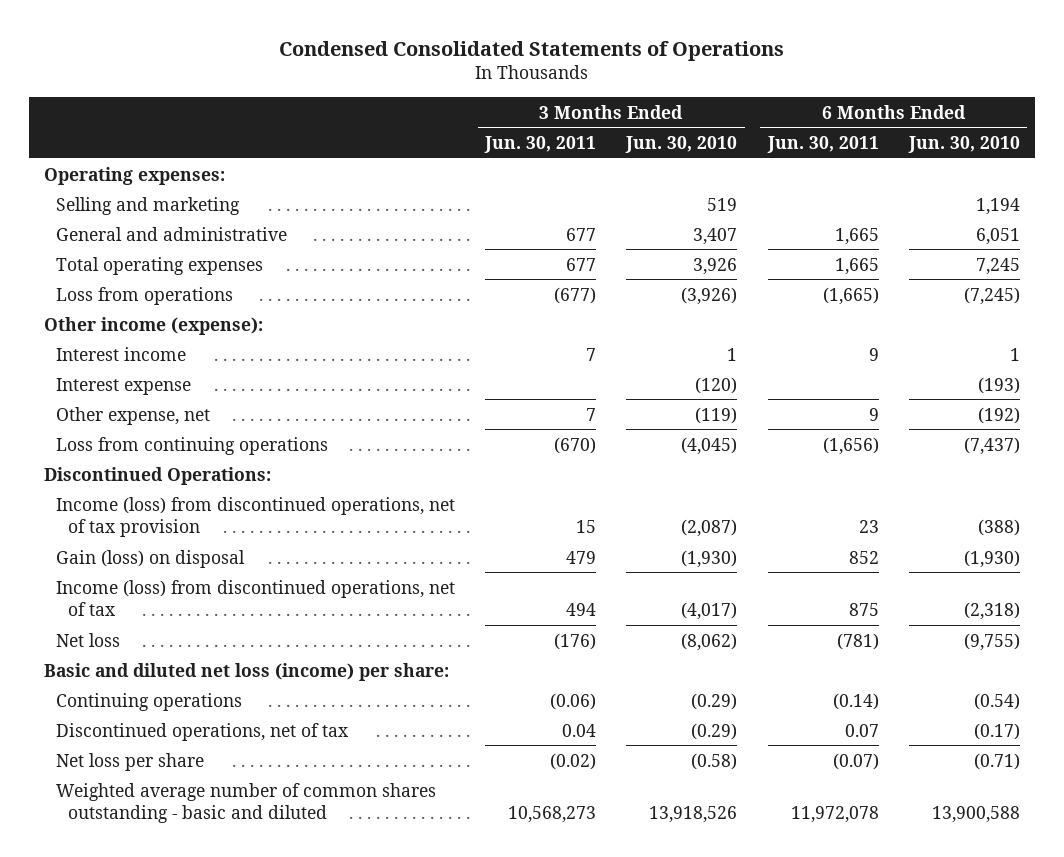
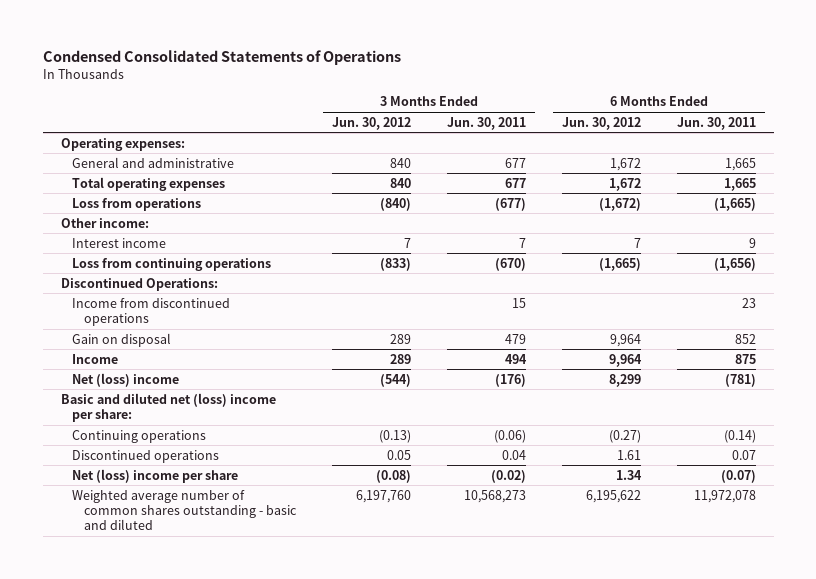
[625,135,738,153] Jun. 30, 2010 -> none
[907,135,1020,153] Jun. 30, 2010 -> none
none -> [331,116,411,130] Jun. 30, 2012
none -> [561,116,641,130] Jun. 30, 2012
[56,196,241,215] Selling and marketing -> none
[43,316,263,335] Other income (expense): -> [60,217,149,228] Other income:
[56,377,192,395] Interest expense -> none
[56,406,211,425] Other expense, net -> none
[56,496,456,538] Income (loss) from discontinued operations, net of tax provision -> [72,297,231,327] Income from discontinued operations
[56,549,246,568] Gain (loss) on disposal -> [72,332,172,347] Gain on disposal
[56,579,456,617] Income (loss) from discontinued operations, net of tax -> [72,353,119,364] Income
[56,632,121,647] Net loss -> [72,372,180,387] Net (loss) income
[43,662,449,681] Basic and diluted net loss (income) per share: -> [60,392,276,423] Basic and diluted net (loss) income per share:
[56,722,350,741] Discontinued operations, net of tax -> [72,449,220,463] Discontinued operations
[56,752,205,771] Net loss per share -> [72,468,239,483] Net (loss) income per share

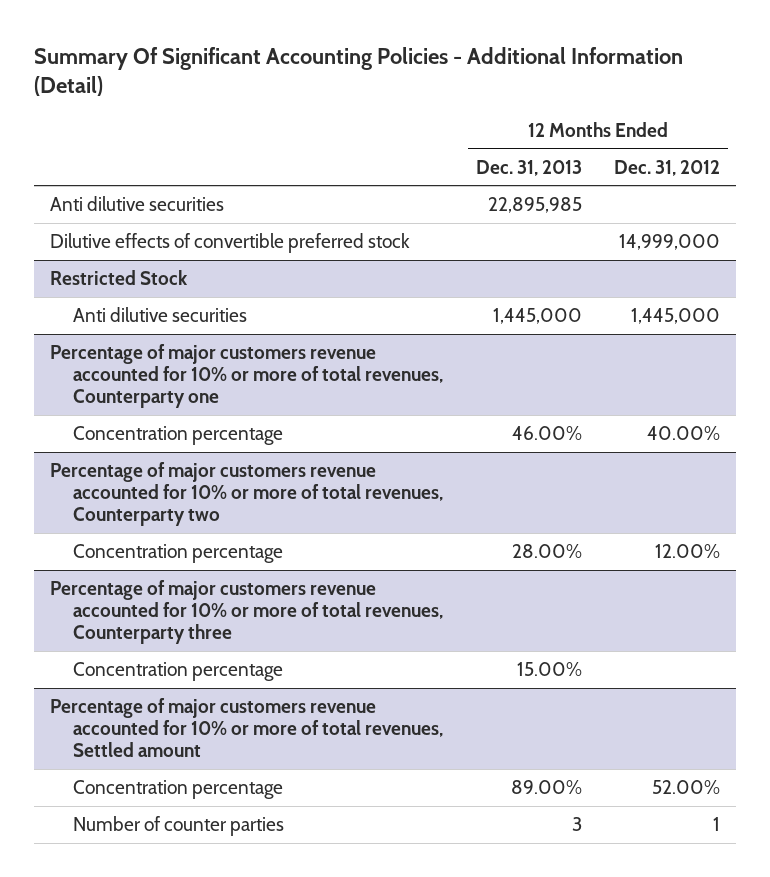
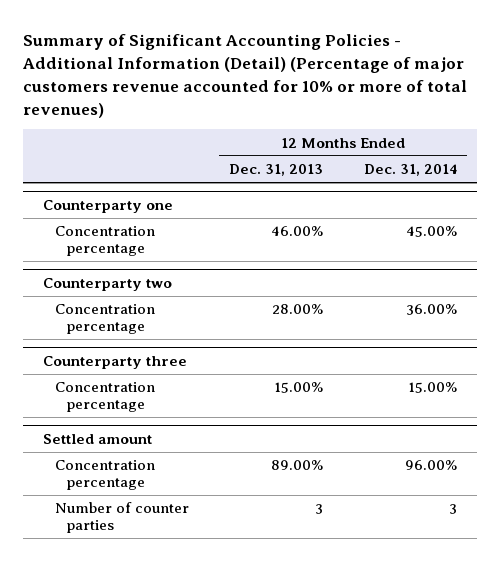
[34,46,684,97] Summary Of Significant Accounting Policies - Additional Information (Detail) -> [21,33,467,118] Summary of Significant Accounting Policies - Additional Information (Detail) (Percentage of major customers revenue accounted for 10% or more of total revenues)
[613,159,720,176] Dec. 31, 2012 -> none
none -> [363,164,457,177] Dec. 31, 2014
[50,195,225,211] Anti dilutive securities -> none
[50,232,411,253] Dilutive effects of convertible preferred stock -> none
[50,269,189,285] Restricted Stock -> none
[73,306,248,322] Anti dilutive securities -> none
[50,343,444,409] Percentage of major customers revenue accounted for 10% or more of total revenues, Counterparty one -> none
none -> [42,199,173,213] Counterparty one
[50,461,444,527] Percentage of major customers revenue accounted for 10% or more of total revenues, Counterparty two -> none
none -> [42,277,172,291] Counterparty two
[50,579,444,645] Percentage of major customers revenue accounted for 10% or more of total revenues, Counterparty three -> none
none -> [42,355,187,369] Counterparty three
[50,697,444,758] Percentage of major customers revenue accounted for 10% or more of total revenues, Settled amount -> none
none -> [42,433,152,444] Settled amount

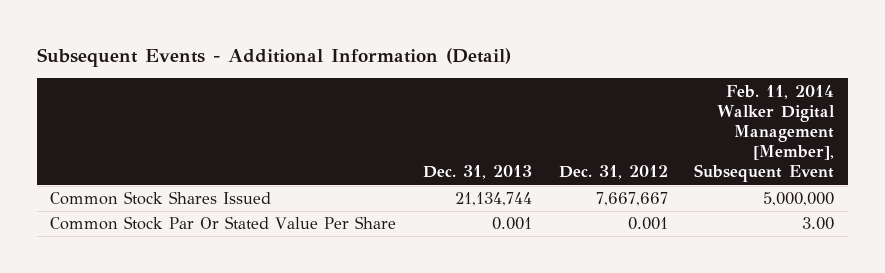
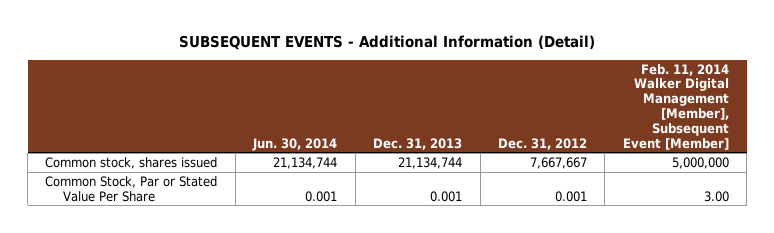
[36,48,511,68] Subsequent Events - Additional Information (Detail) -> [179,35,596,51] SUBSEQUENT EVENTS - Additional Information (Detail)
[694,84,836,183] Feb. 11, 2014 Walker Digital Management [Member], Subsequent Event -> none
none -> [252,137,338,151] Jun. 30, 2014
none -> [622,63,729,150] Feb. 11, 2014 Walker Digital Management [Member], Subsequent Event [Member]
[50,191,272,206] Common Stock Shares Issued -> [45,156,218,169] Common stock, shares issued
[50,216,397,231] Common Stock Par Or Stated Value Per Share -> [45,175,218,202] Common Stock, Par or Stated Value Per Share

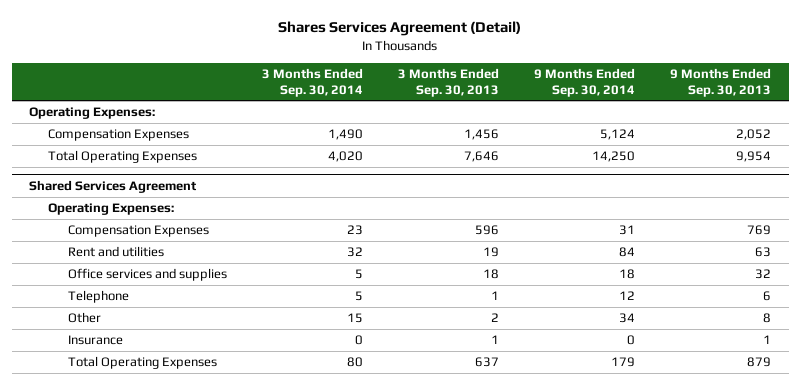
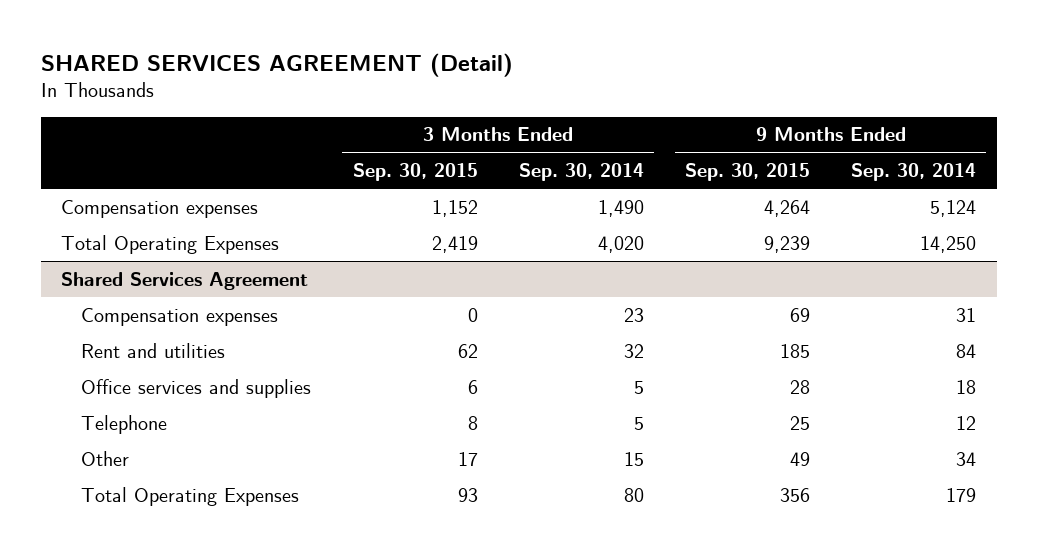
[278,20,522,36] Shares Services Agreement (Detail) -> [40,53,513,78] SHARED SERVICES AGREEMENT (Detail)
[398,67,500,97] 3 Months Ended Sep. 30, 2013 -> none
[670,67,772,97] 9 Months Ended Sep. 30, 2013 -> none
none -> [352,163,478,182] Sep. 30, 2015
none -> [684,163,810,182] Sep. 30, 2015
[29,107,156,120] Operating Expenses: -> none
[48,129,190,142] Compensation Expenses -> [61,199,259,218] Compensation expenses
[48,203,175,216] Operating Expenses: -> none
[67,225,209,238] Compensation Expenses -> [81,307,279,326] Compensation expenses
[67,335,123,346] Insurance -> none

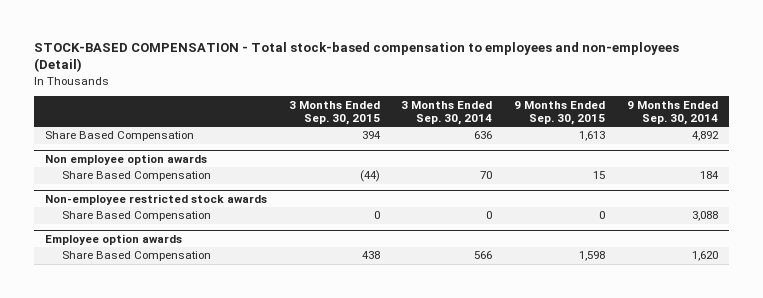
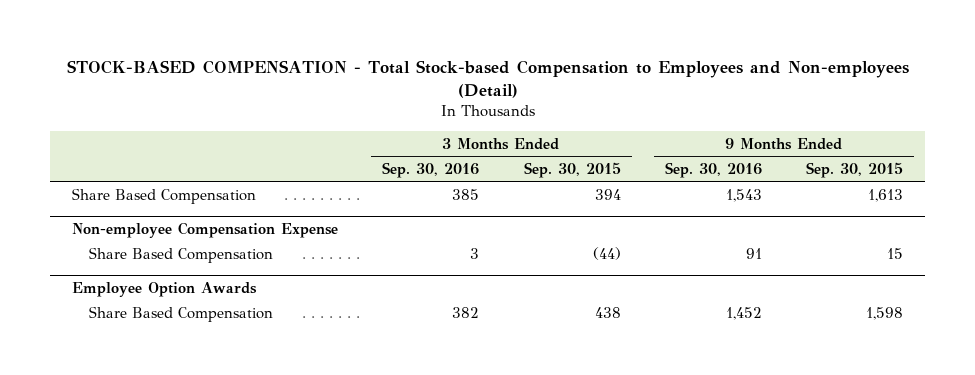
[33,41,679,73] STOCK-BASED COMPENSATION - Total stock-based compensation to employees and non-employees (Detail) -> [66,60,909,99] STOCK-BASED COMPENSATION - Total Stock-based Compensation to Employees and Non-employees (Detail)
[401,100,493,125] 3 Months Ended Sep. 30, 2014 -> none
[627,100,719,125] 9 Months Ended Sep. 30, 2014 -> none
none -> [382,161,480,178] Sep. 30, 2016
none -> [664,161,762,178] Sep. 30, 2016
[44,154,207,166] Non employee option awards -> [72,221,339,238] Non-employee Compensation Expense
[44,194,267,206] Non-employee restricted stock awards -> none
[61,211,211,222] Share Based Compensation -> none
[44,234,182,246] Employee option awards -> [72,281,258,297] Employee Option Awards

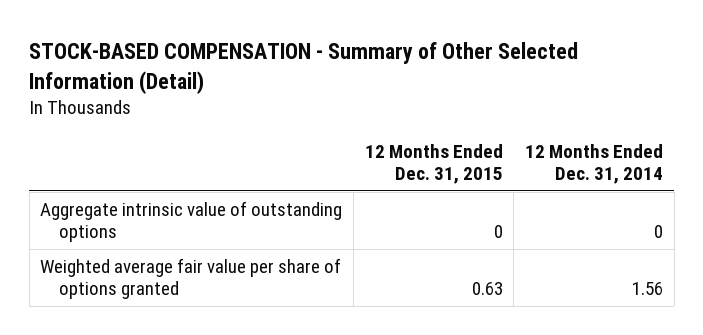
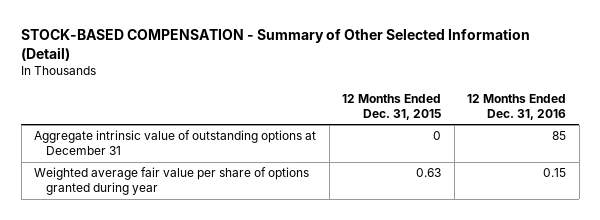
[524,143,663,185] 12 Months Ended Dec. 31, 2014 -> none
none -> [467,93,567,120] 12 Months Ended Dec. 31, 2016
[40,201,343,243] Aggregate intrinsic value of outstanding options -> [34,130,317,156] Aggregate intrinsic value of outstanding options at December 31
[40,258,342,300] Weighted average fair value per share of options granted -> [34,167,310,196] Weighted average fair value per share of options granted during year

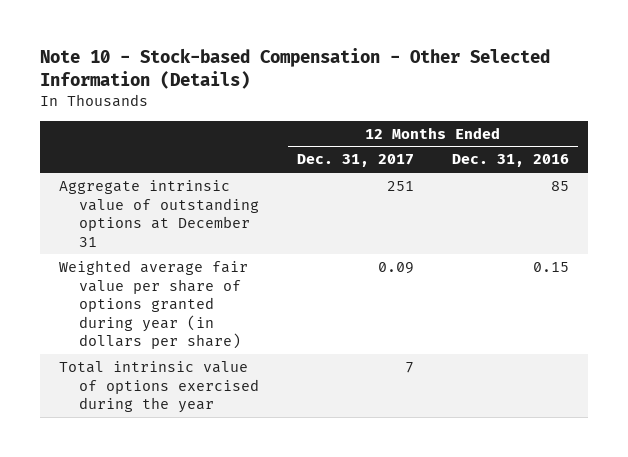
[21,27,531,61] STOCK-BASED COMPENSATION - Summary of Other Selected Information (Detail) -> [40,48,551,89] Note 10 - Stock-based Compensation - Other Selected Information (Details)
[342,93,442,120] 12 Months Ended Dec. 31, 2015 -> none
none -> [297,154,415,168] Dec. 31, 2017
[34,167,310,196] Weighted average fair value per share of options granted during year -> [59,260,249,350] Weighted average fair value per share of options granted during year (in dollars per share)
none -> [59,361,260,414] Total intrinsic value of options exercised during the year

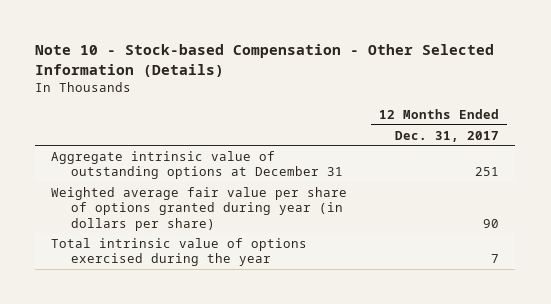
[451,154,569,168] Dec. 31, 2016 -> none
[378,262,415,275] 0.09 -> [483,218,500,228] 90

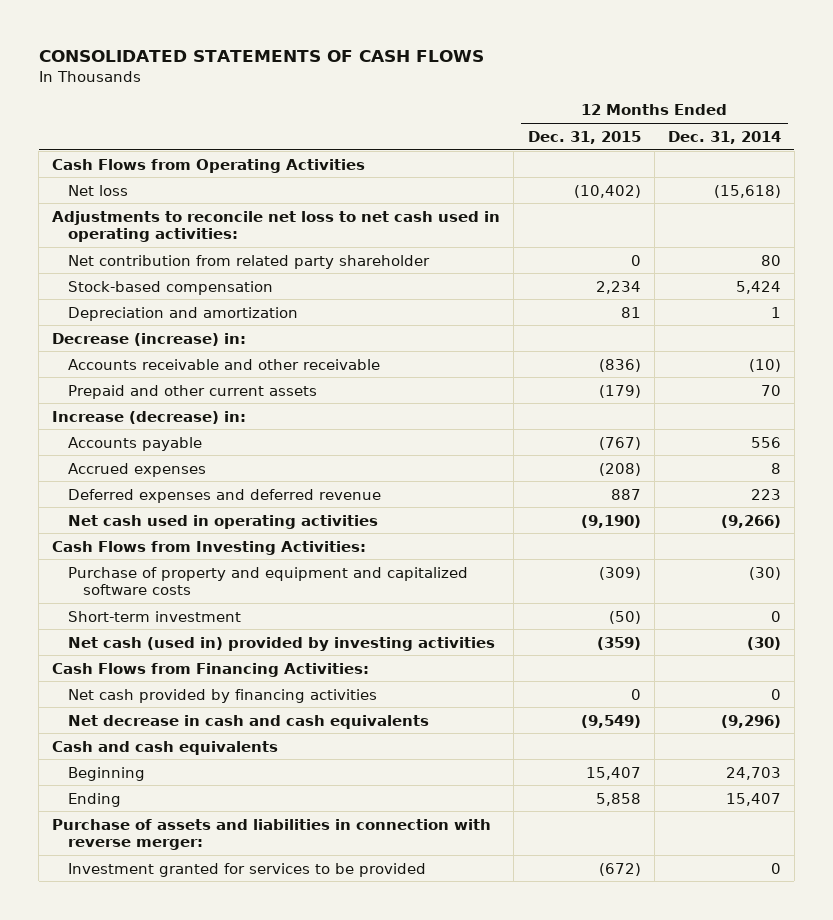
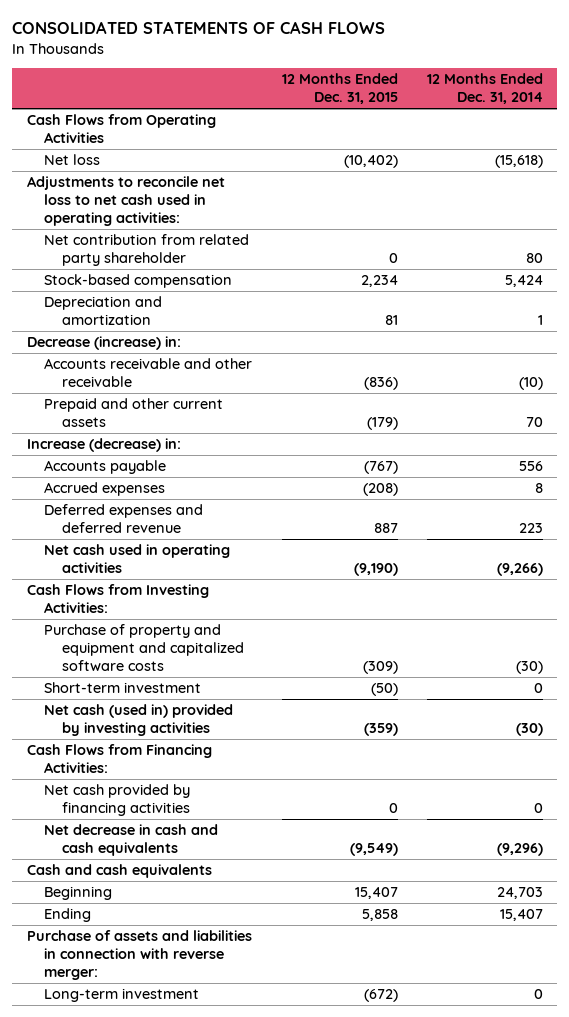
[67,862,426,877] Investment granted for services to be provided -> [44,988,200,1003] Long-term investment

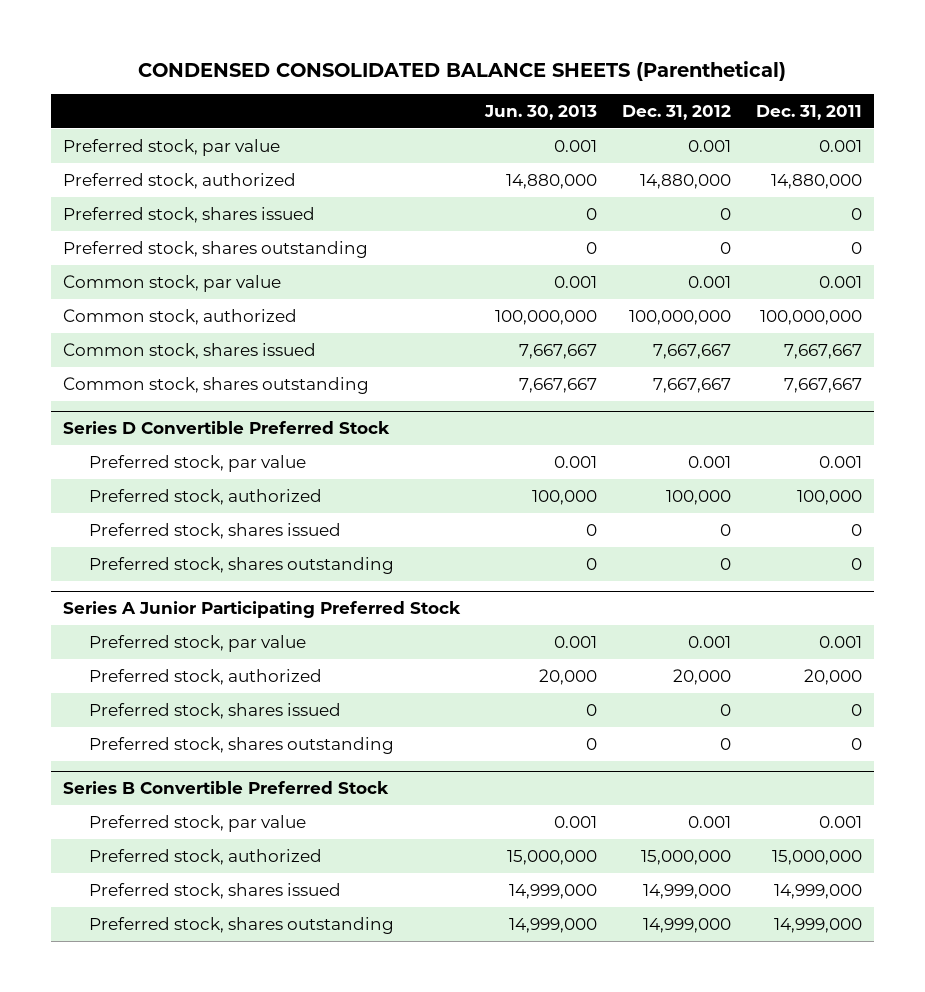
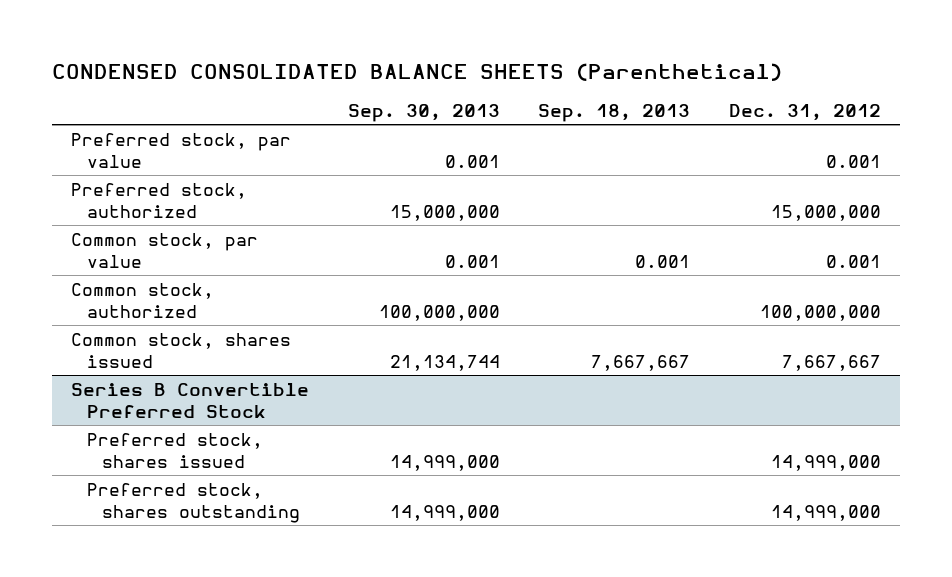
[483,105,597,121] Jun. 30, 2013 -> none
[755,105,862,121] Dec. 31, 2011 -> none
none -> [347,104,500,123] Sep. 30, 2013
none -> [538,104,691,123] Sep. 18, 2013
[63,206,316,223] Preferred stock, shares issued -> none
[63,240,369,258] Preferred stock, shares outstanding -> none
[639,173,731,189] 14,880,000 -> [770,204,881,221] 15,000,000
[63,376,370,394] Common stock, shares outstanding -> none
[63,421,391,435] Series D Convertible Preferred Stock -> none
[89,454,307,472] Preferred stock, par value -> none
[89,488,323,505] Preferred stock, authorized -> none
[89,522,342,539] Preferred stock, shares issued -> none
[89,556,395,574] Preferred stock, shares outstanding -> none
[63,601,462,619] Series A Junior Participating Preferred Stock -> none
[89,634,307,652] Preferred stock, par value -> none
[89,668,323,685] Preferred stock, authorized -> none
[89,702,342,719] Preferred stock, shares issued -> none
[89,736,395,754] Preferred stock, shares outstanding -> none
[89,814,307,832] Preferred stock, par value -> none
[89,848,323,865] Preferred stock, authorized -> none

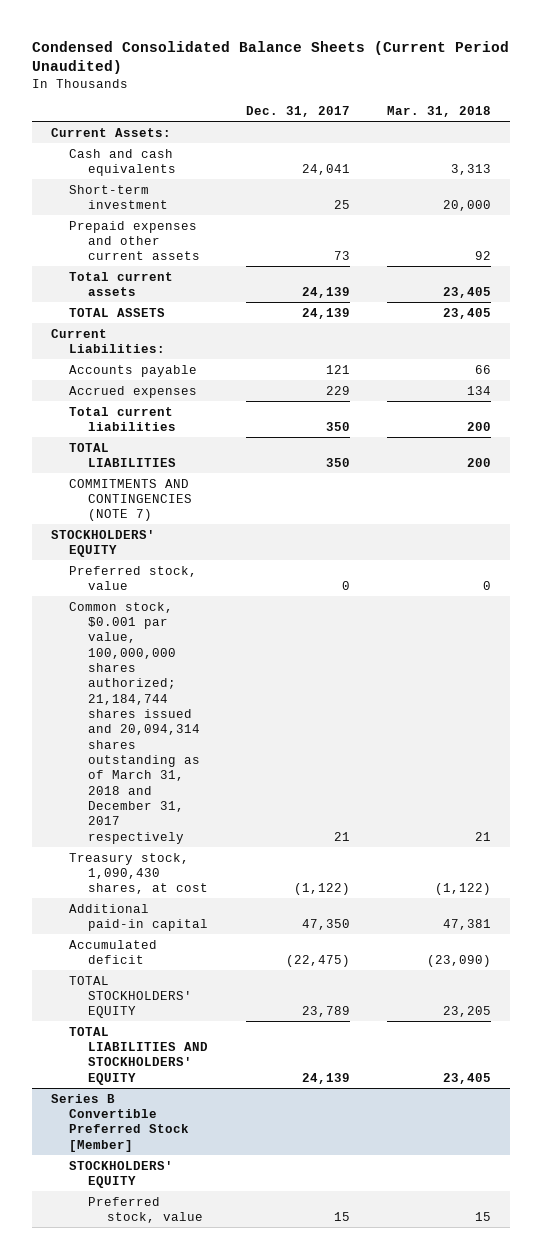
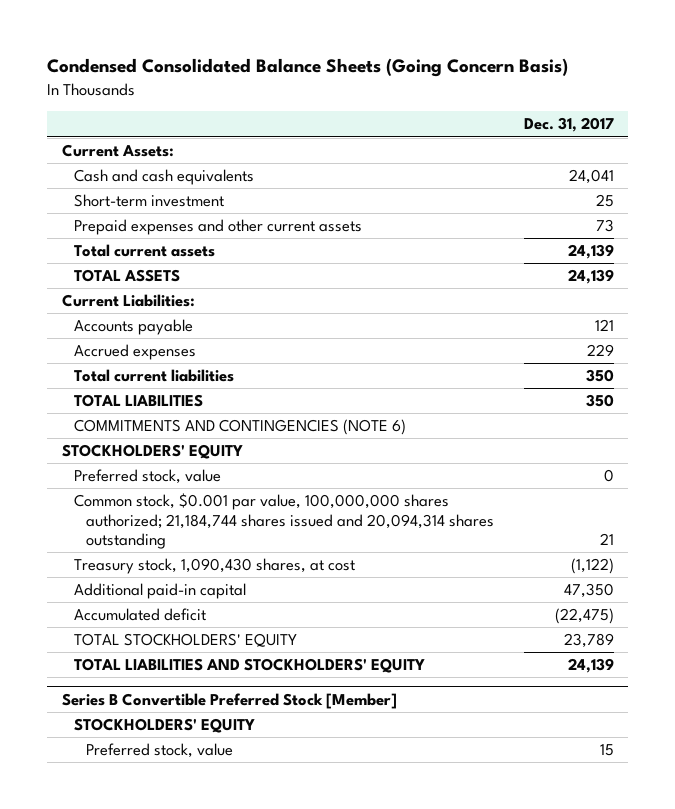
[31,40,509,75] Condensed Consolidated Balance Sheets (Current Period Unaudited) -> [46,58,568,78] Condensed Consolidated Balance Sheets (Going Concern Basis)
[387,106,492,118] Mar. 31, 2018 -> none
[69,478,193,522] COMMITMENTS AND CONTINGENCIES (NOTE 7) -> [73,419,406,436] COMMITMENTS AND CONTINGENCIES (NOTE 6)
[69,601,201,844] Common stock, $0.001 par value, 100,000,000 shares authorized; 21,184,744 shares issued and 20,094,314 shares outstanding as of March 31, 2018 and December 31, 2017 respectively -> [73,493,495,549] Common stock, $0.001 par value, 100,000,000 shares authorized; 21,184,744 shares issued and 20,094,314 shares outstanding

